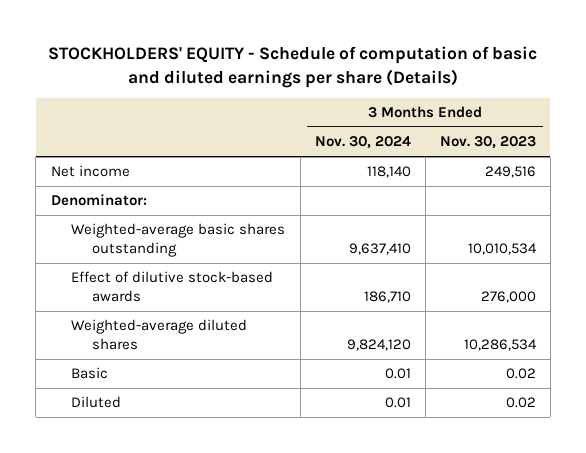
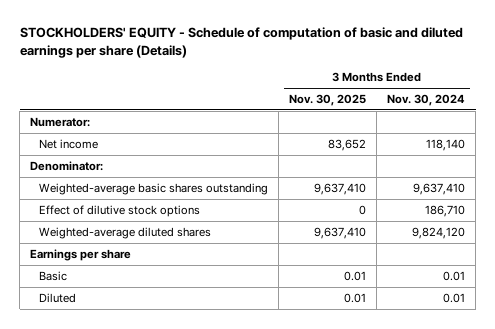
[439,136,536,150] Nov. 30, 2023 -> none
none -> [289,94,367,107] Nov. 30, 2025
none -> [30,116,91,127] Numerator:
[71,271,274,302] Effect of dilutive stock-based awards -> [39,204,201,217] Effect of dilutive stock options
none -> [30,248,132,261] Earnings per share

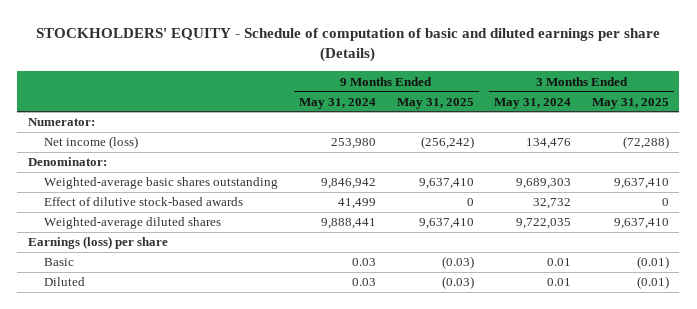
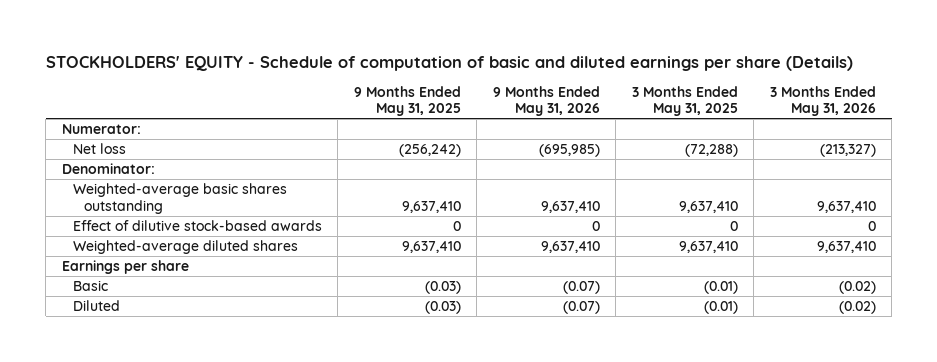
[299,97,377,109] May 31, 2024 -> none
[494,97,572,109] May 31, 2024 -> none
none -> [492,85,600,117] 9 Months Ended May 31, 2026
none -> [769,85,876,117] 3 Months Ended May 31, 2026
[44,136,139,150] Net income (loss) -> [72,143,126,155] Net loss
[27,236,168,250] Earnings (loss) per share -> [61,260,189,275] Earnings per share

